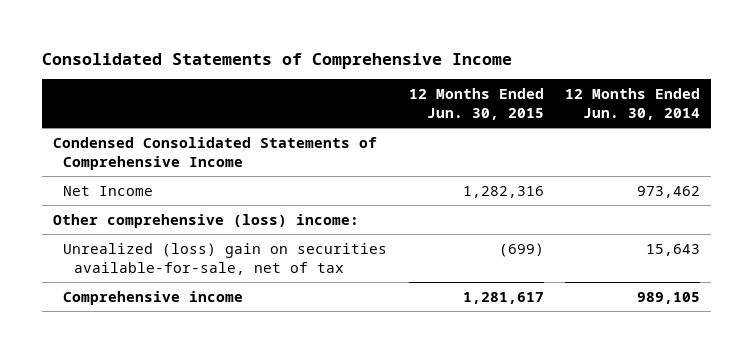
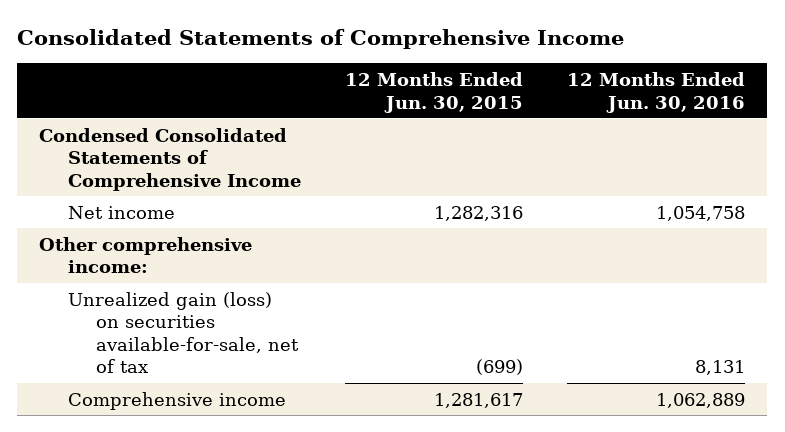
[565,87,701,120] 12 Months Ended Jun. 30, 2014 -> none
none -> [567,71,746,113] 12 Months Ended Jun. 30, 2016
[63,185,154,196] Net Income -> [67,205,175,219] Net income
[52,213,359,228] Other comprehensive (loss) income: -> [39,236,253,274] Other comprehensive income:
[63,242,388,275] Unrealized (loss) gain on securities available-for-sale, net of tax -> [67,291,300,374] Unrealized gain (loss) on securities available-for-sale, net of tax

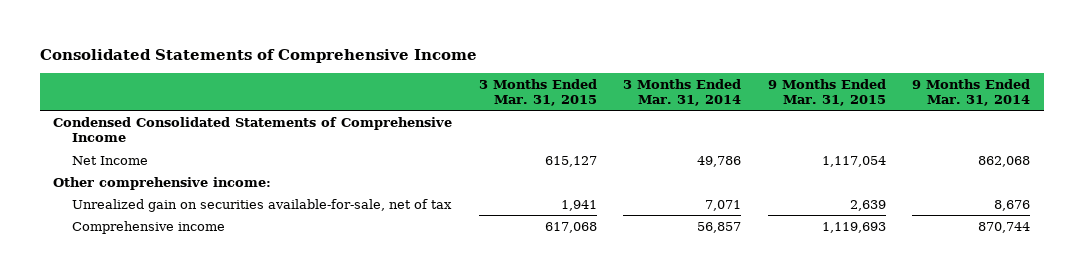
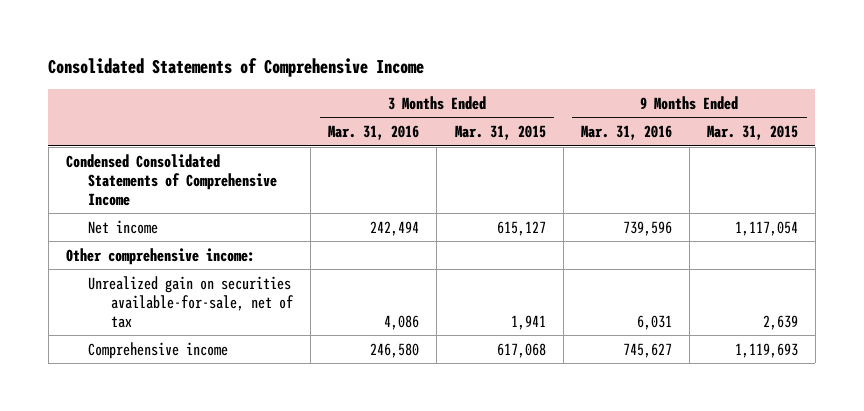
[623,78,742,106] 3 Months Ended Mar. 31, 2014 -> none
[912,78,1031,106] 9 Months Ended Mar. 31, 2014 -> none
none -> [328,125,420,141] Mar. 31, 2016
none -> [580,125,672,141] Mar. 31, 2016
[71,155,148,165] Net Income -> [88,219,159,234] Net income

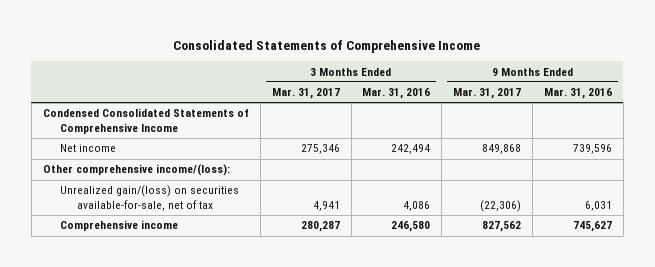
[454,125,546,141] Mar. 31, 2015 -> none
[706,125,798,141] Mar. 31, 2015 -> none
none -> [271,88,340,100] Mar. 31, 2017
none -> [453,88,522,100] Mar. 31, 2017
[65,247,255,265] Other comprehensive income: -> [42,164,230,177] Other comprehensive income/(loss):
[88,275,295,329] Unrealized gain on securities available-for-sale, net of tax -> [59,185,239,212] Unrealized gain/(loss) on securities available-for-sale, net of tax

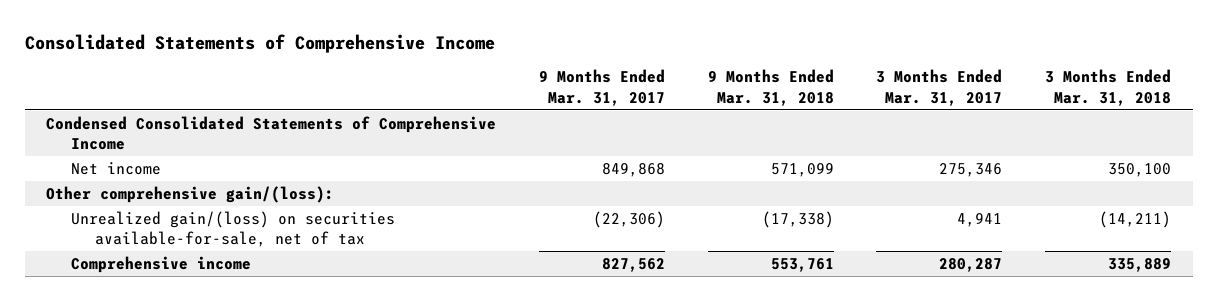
[362,88,431,100] Mar. 31, 2016 -> none
[543,88,612,100] Mar. 31, 2016 -> none
none -> [707,69,834,106] 9 Months Ended Mar. 31, 2018
none -> [1045,69,1172,106] 3 Months Ended Mar. 31, 2018
[42,164,230,177] Other comprehensive income/(loss): -> [45,185,334,203] Other comprehensive gain/(loss):

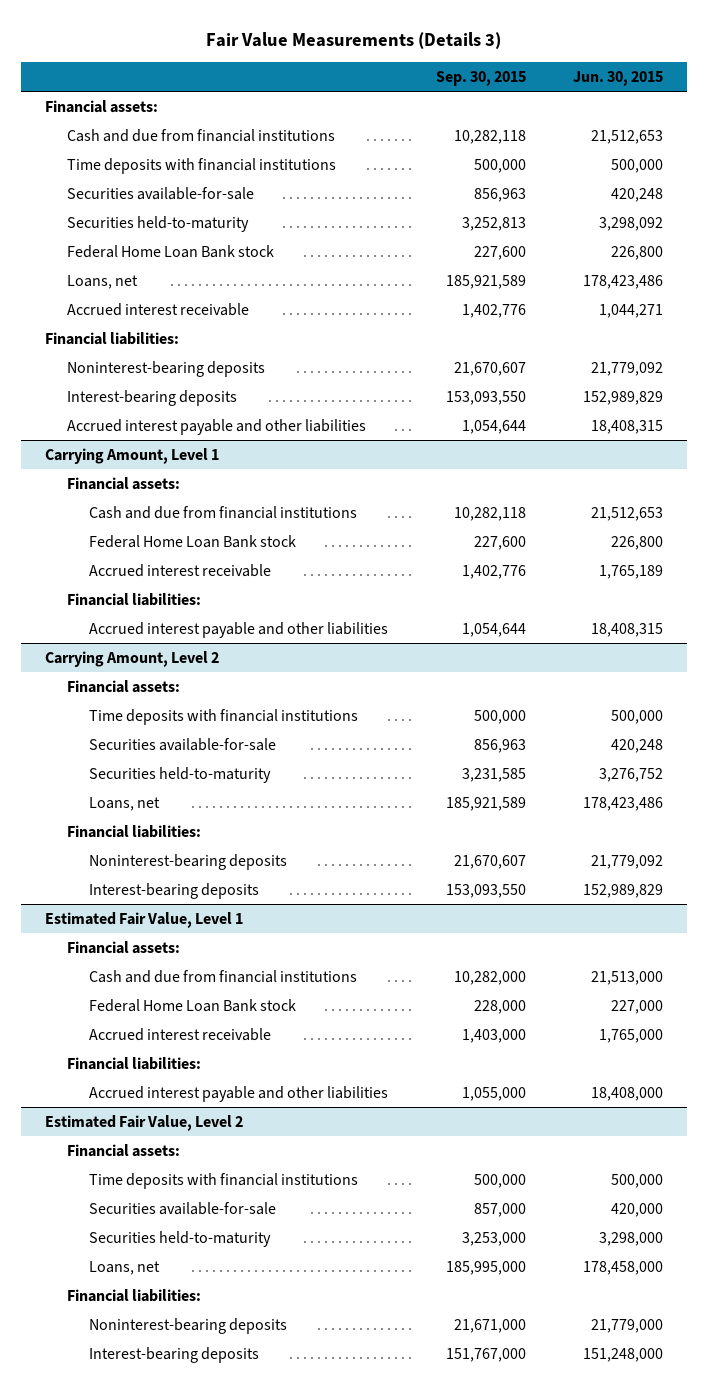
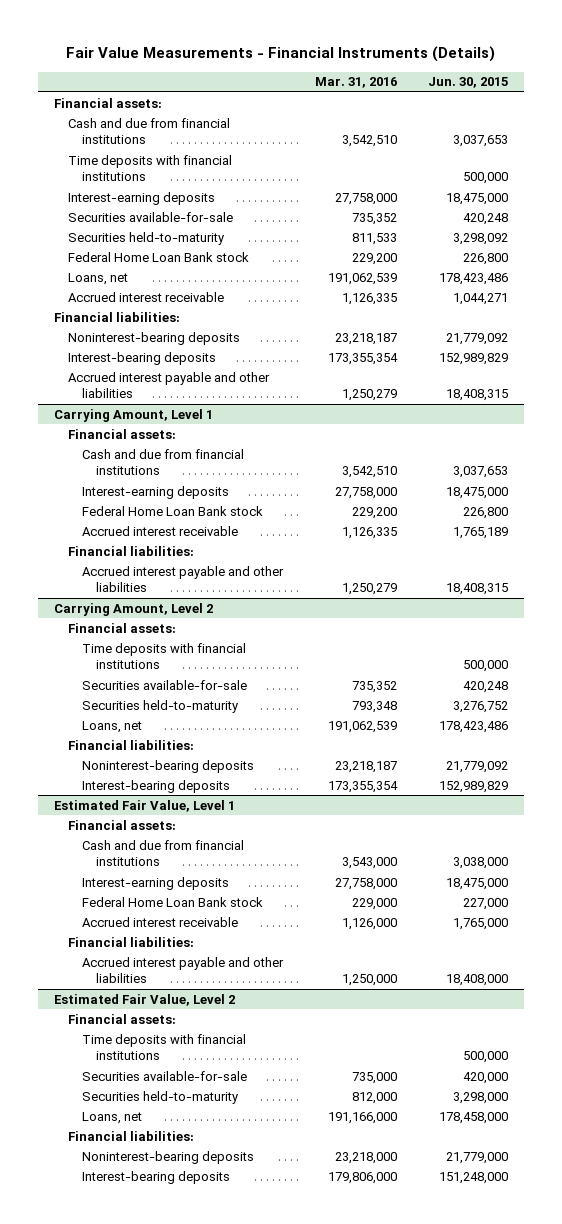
[206,31,502,49] Fair Value Measurements (Details 3) -> [66,46,496,63] Fair Value Measurements - Financial Instruments (Details)
[435,70,526,86] Sep. 30, 2015 -> none
none -> [314,77,397,89] Mar. 31, 2016
[591,129,664,144] 21,512,653 -> [453,135,509,148] 3,037,653
none -> [68,191,216,205] Interest-earning deposits
[591,506,664,521] 21,512,653 -> [453,466,509,479] 3,037,653
none -> [82,485,230,499] Interest-earning deposits
[591,970,664,985] 21,513,000 -> [453,857,509,870] 3,038,000
none -> [82,876,230,890] Interest-earning deposits

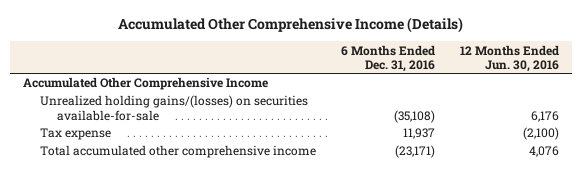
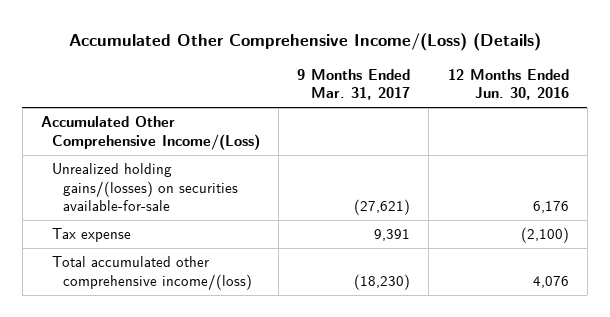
[118,17,464,34] Accumulated Other Comprehensive Income (Details) -> [68,32,541,51] Accumulated Other Comprehensive Income/(Loss) (Details)
[341,44,436,72] 6 Months Ended Dec. 31, 2016 -> none
none -> [297,68,411,101] 9 Months Ended Mar. 31, 2017
[22,77,268,91] Accumulated Other Comprehensive Income -> [41,116,260,150] Accumulated Other Comprehensive Income/(Loss)
[39,145,316,159] Total accumulated other comprehensive income -> [51,256,252,290] Total accumulated other comprehensive income/(loss)

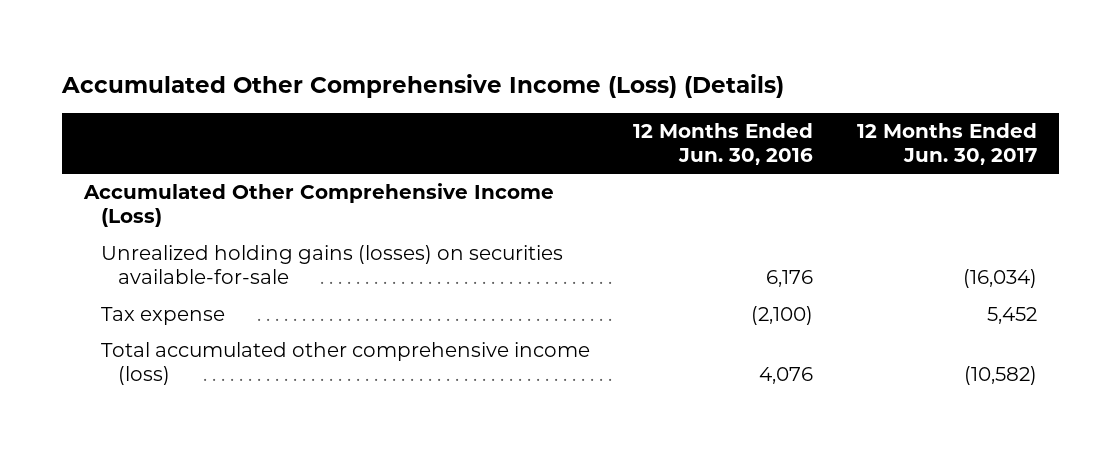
[68,32,541,51] Accumulated Other Comprehensive Income/(Loss) (Details) -> [60,73,784,98] Accumulated Other Comprehensive Income (Loss) (Details)
[297,68,411,101] 9 Months Ended Mar. 31, 2017 -> none
none -> [856,122,1037,166] 12 Months Ended Jun. 30, 2017
[41,116,260,150] Accumulated Other Comprehensive Income/(Loss) -> [82,183,554,228] Accumulated Other Comprehensive Income (Loss)
[51,163,238,211] Unrealized holding gains/(losses) on securities available-for-sale -> [101,245,564,285] Unrealized holding gains (losses) on securities available-for-sale
[51,256,252,290] Total accumulated other comprehensive income/(loss) -> [101,342,591,386] Total accumulated other comprehensive income (loss)

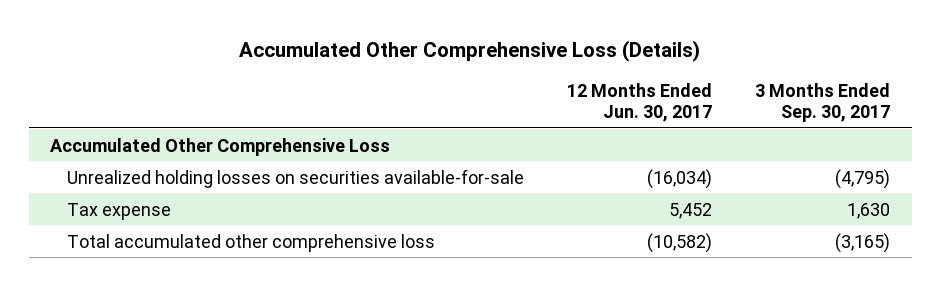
[60,73,784,98] Accumulated Other Comprehensive Income (Loss) (Details) -> [239,39,701,62] Accumulated Other Comprehensive Loss (Details)
[633,122,814,166] 12 Months Ended Jun. 30, 2016 -> none
none -> [755,83,891,123] 3 Months Ended Sep. 30, 2017
[82,183,554,228] Accumulated Other Comprehensive Income (Loss) -> [50,137,391,156] Accumulated Other Comprehensive Loss
[101,245,564,285] Unrealized holding gains (losses) on securities available-for-sale -> [67,168,525,188] Unrealized holding losses on securities available-for-sale
[101,342,591,386] Total accumulated other comprehensive income (loss) -> [67,233,436,252] Total accumulated other comprehensive loss

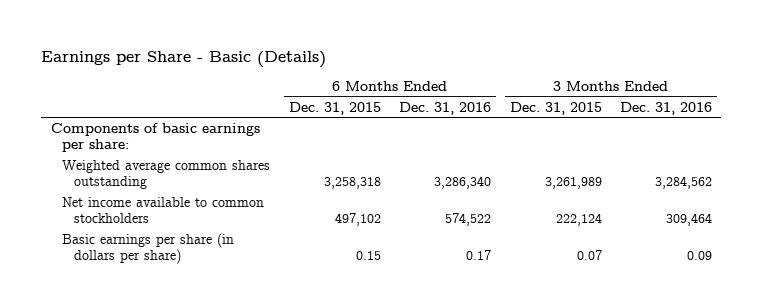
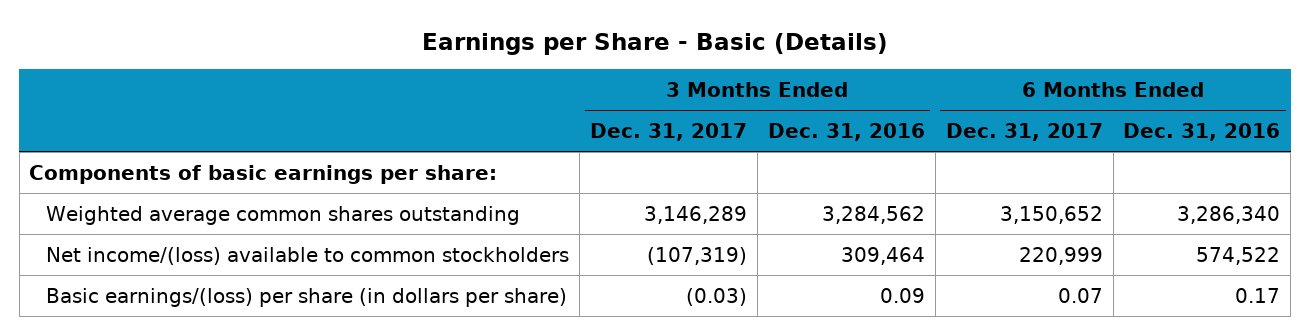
[288,101,381,115] Dec. 31, 2015 -> none
[509,101,602,115] Dec. 31, 2015 -> none
none -> [589,122,747,141] Dec. 31, 2017
none -> [945,122,1103,141] Dec. 31, 2017
[62,197,265,223] Net income available to common stockholders -> [46,246,570,265] Net income/(loss) available to common stockholders
[62,233,235,264] Basic earnings per share (in dollars per share) -> [46,287,568,307] Basic earnings/(loss) per share (in dollars per share)

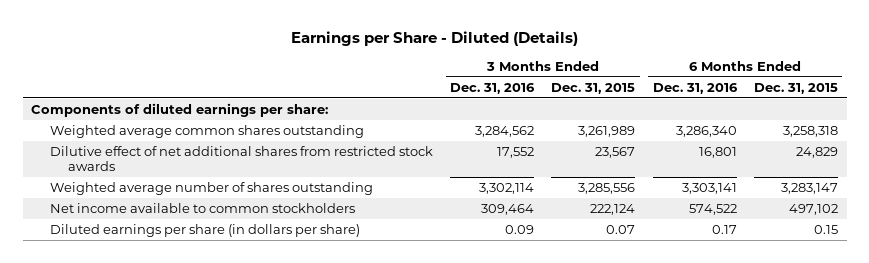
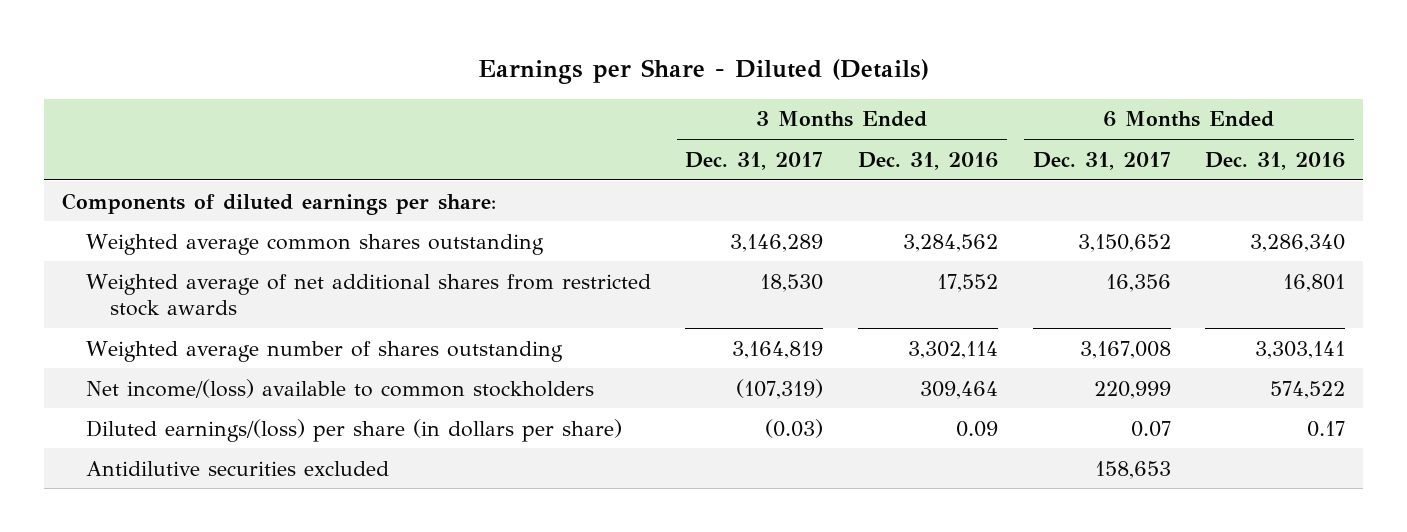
[551,82,636,94] Dec. 31, 2015 -> none
[754,82,839,94] Dec. 31, 2015 -> none
none -> [685,151,824,170] Dec. 31, 2017
none -> [1032,151,1171,170] Dec. 31, 2017
[49,146,433,171] Dilutive effect of net additional shares from restricted stock awards -> [85,273,651,317] Weighted average of net additional shares from restricted stock awards
[49,203,355,214] Net income available to common stockholders -> [85,378,594,398] Net income/(loss) available to common stockholders
[49,224,360,238] Diluted earnings per share (in dollars per share) -> [85,418,622,442] Diluted earnings/(loss) per share (in dollars per share)
none -> [85,460,389,476] Antidilutive securities excluded

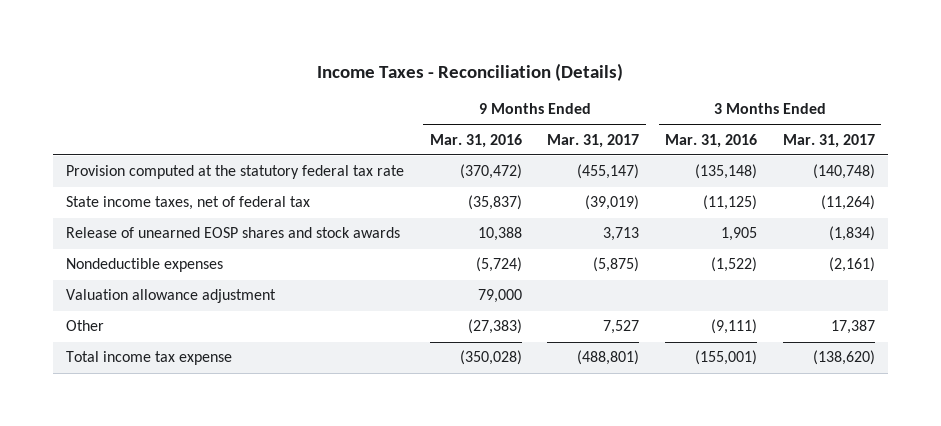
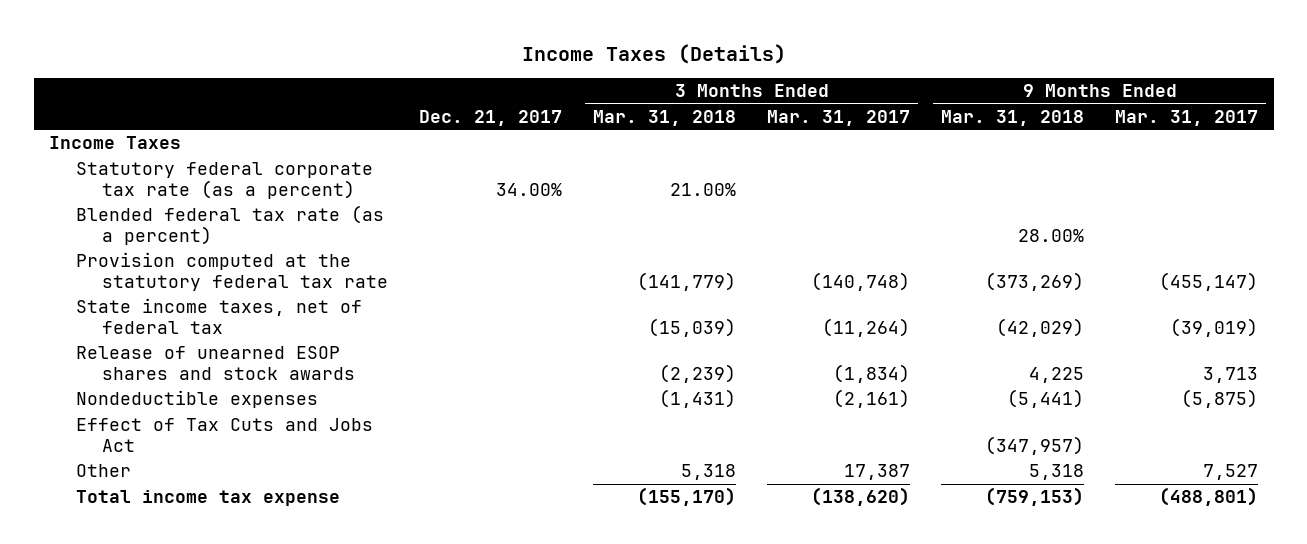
[317,62,624,81] Income Taxes - Reconciliation (Details) -> [521,43,786,64] Income Taxes (Details)
[429,133,522,148] Mar. 31, 2016 -> none
[665,133,758,148] Mar. 31, 2016 -> none
none -> [419,109,563,126] Dec. 21, 2017
none -> [593,109,737,126] Mar. 31, 2018
none -> [941,109,1085,126] Mar. 31, 2018
none -> [49,136,182,150] Income Taxes
none -> [75,162,373,199] Statutory federal corporate tax rate (as a percent)
none -> [75,205,384,245] Blended federal tax rate (as a percent)
[65,227,400,239] Release of unearned EOSP shares and stock awards -> [75,346,356,380] Release of unearned ESOP shares and stock awards
[65,289,276,304] Valuation allowance adjustment -> none
none -> [75,418,373,452] Effect of Tax Cuts and Jobs Act

